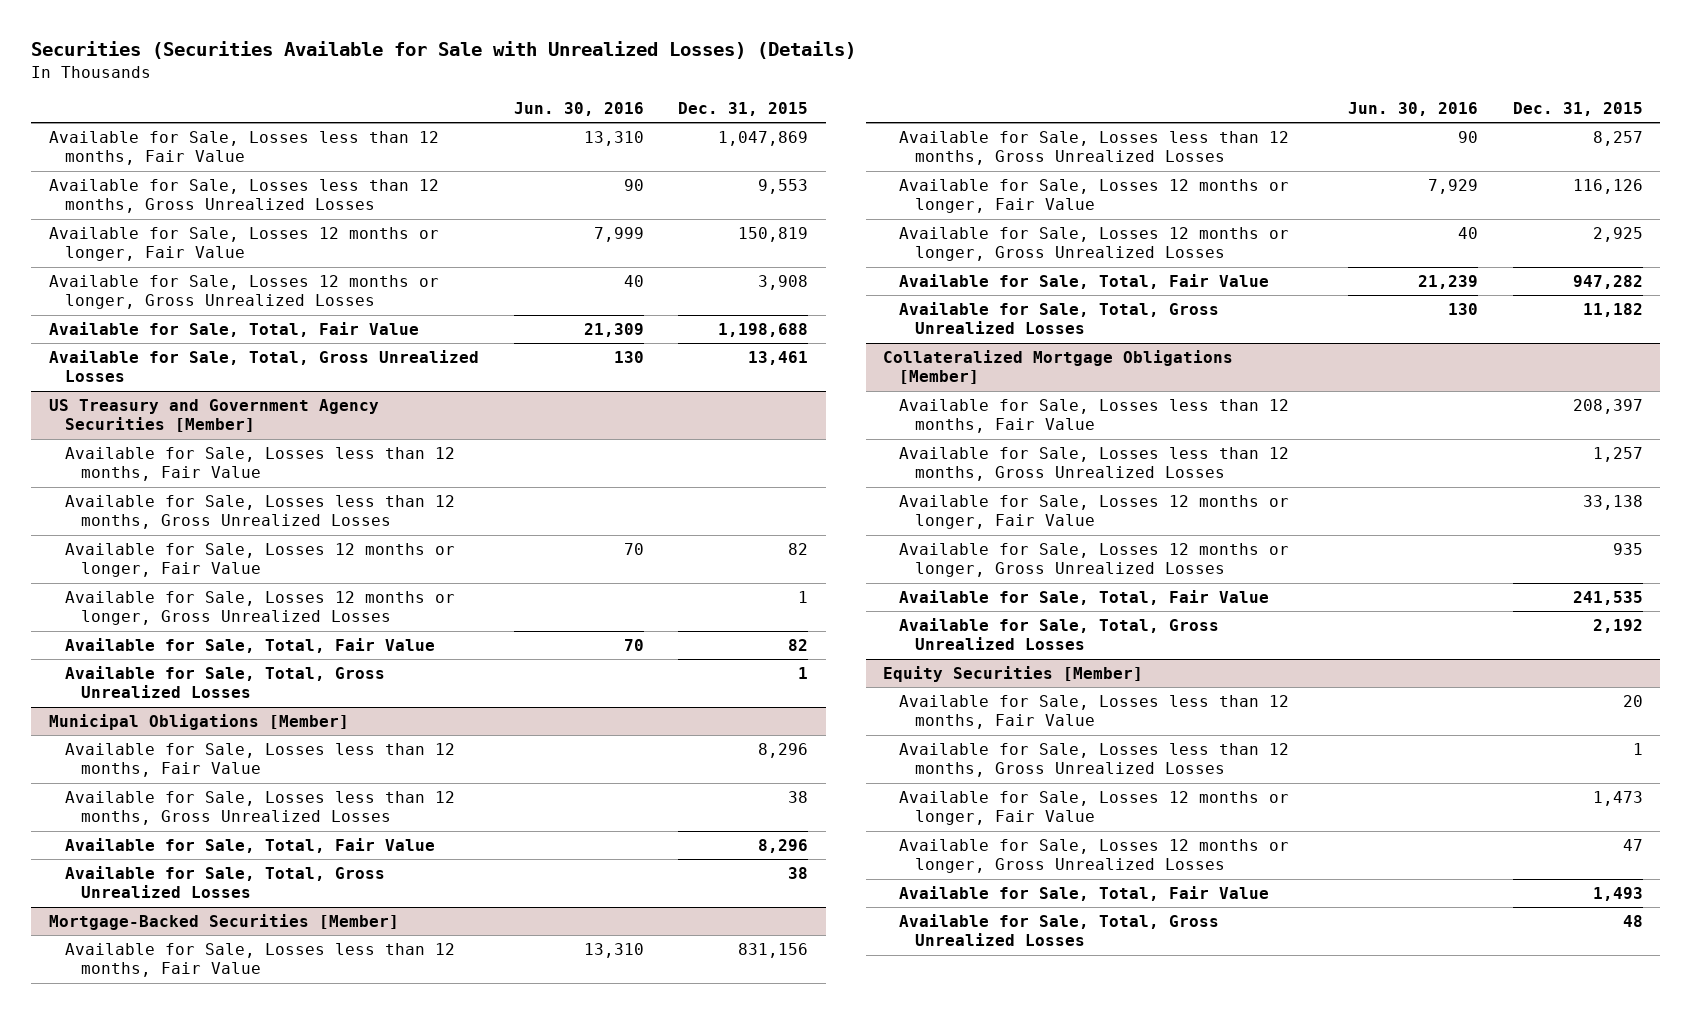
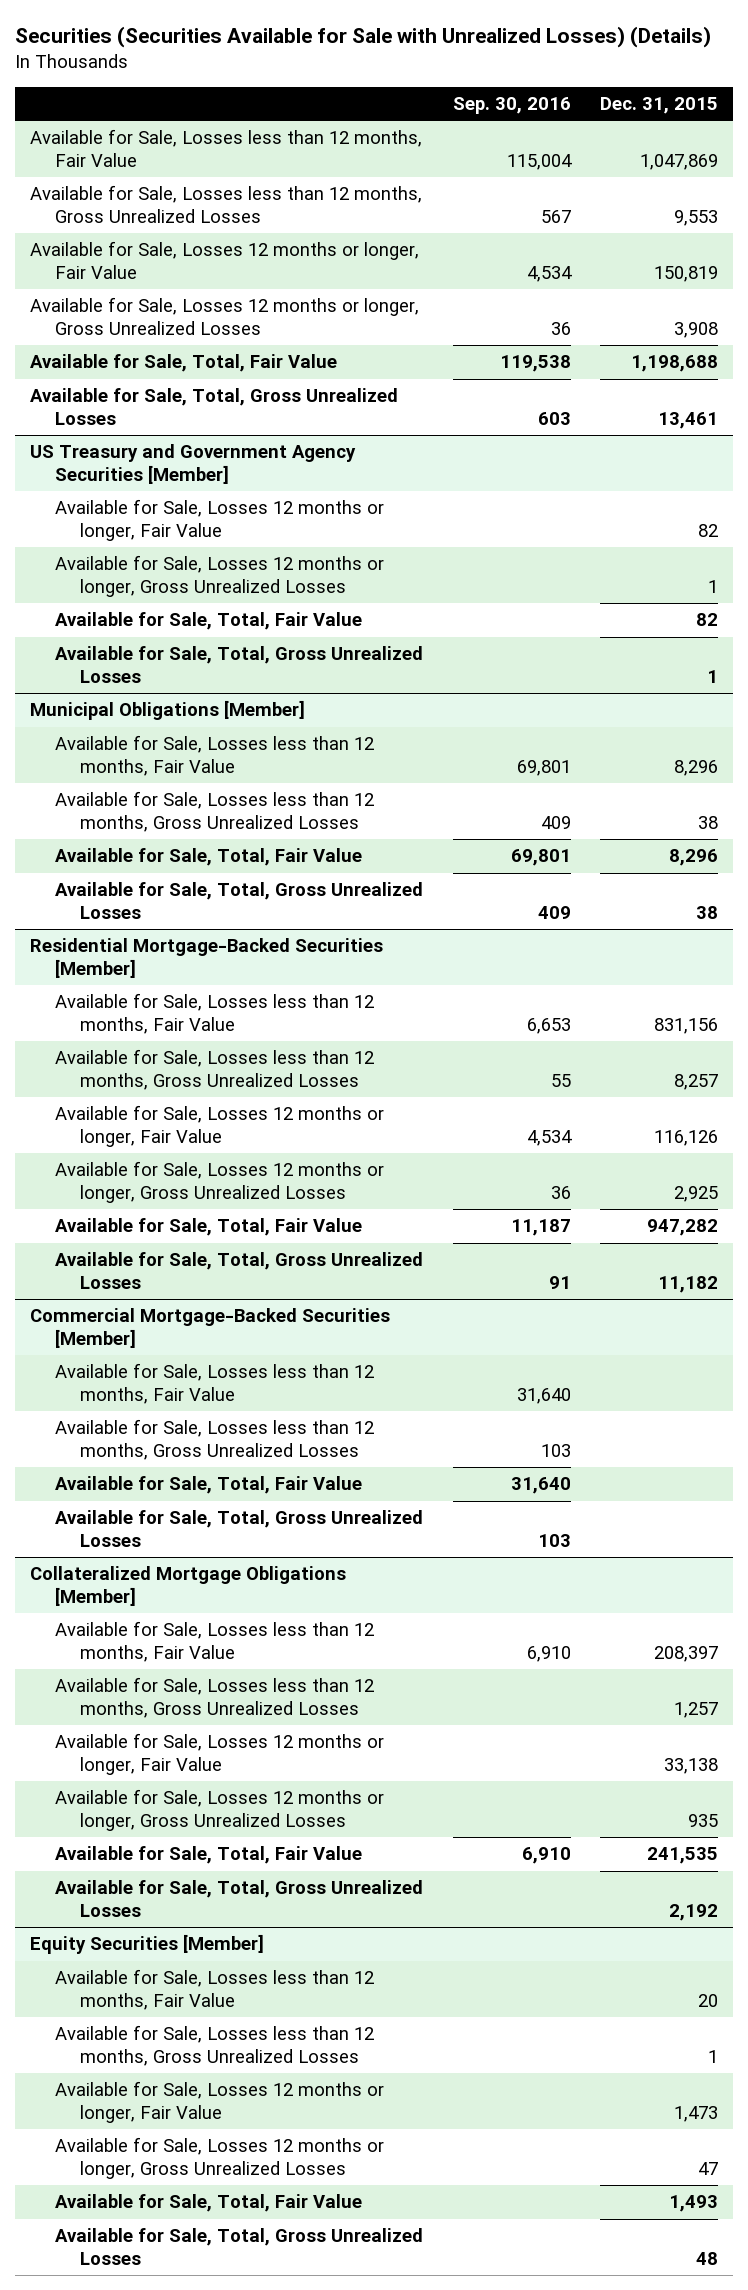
[513,101,644,116] Jun. 30, 2016 -> none
none -> [452,96,571,114] Sep. 30, 2016
[64,446,455,482] Available for Sale, Losses less than 12 months, Fair Value -> none
[64,494,455,530] Available for Sale, Losses less than 12 months, Gross Unrealized Losses -> none
[48,913,399,930] Mortgage-Backed Securities [Member] -> [29,938,383,978] Residential Mortgage-Backed Securities [Member]
none -> [29,1308,390,1348] Commercial Mortgage-Backed Securities [Member]
none -> [54,1363,374,1404] Available for Sale, Losses less than 12 months, Fair Value
none -> [54,1419,374,1460] Available for Sale, Losses less than 12 months, Gross Unrealized Losses
none -> [54,1476,362,1495] Available for Sale, Total, Fair Value
none -> [54,1510,423,1547] Available for Sale, Total, Gross Unrealized Losses

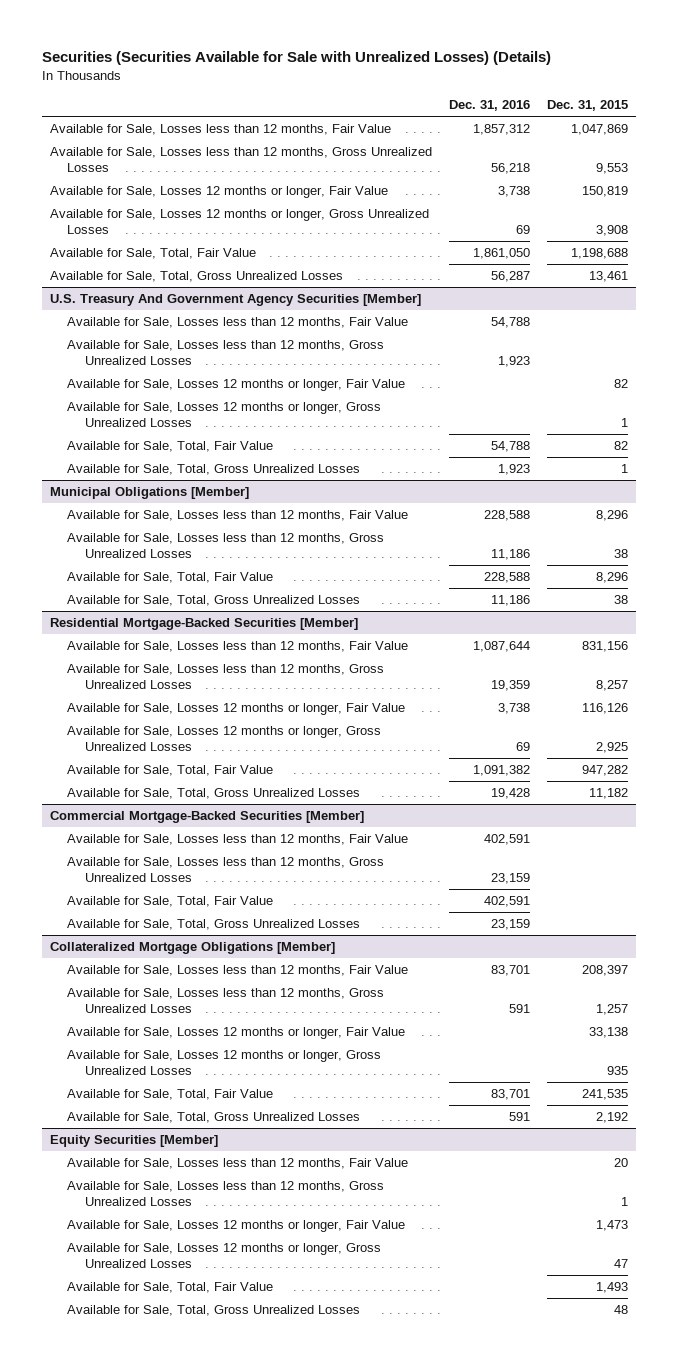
[452,96,571,114] Sep. 30, 2016 -> none
none -> [448,99,530,111] Dec. 31, 2016
[29,444,356,484] US Treasury and Government Agency Securities [Member] -> [50,294,422,307] U.S. Treasury And Government Agency Securities [Member]
none -> [67,317,409,329] Available for Sale, Losses less than 12 months, Fair Value
none -> [67,340,385,366] Available for Sale, Losses less than 12 months, Gross Unrealized Losses

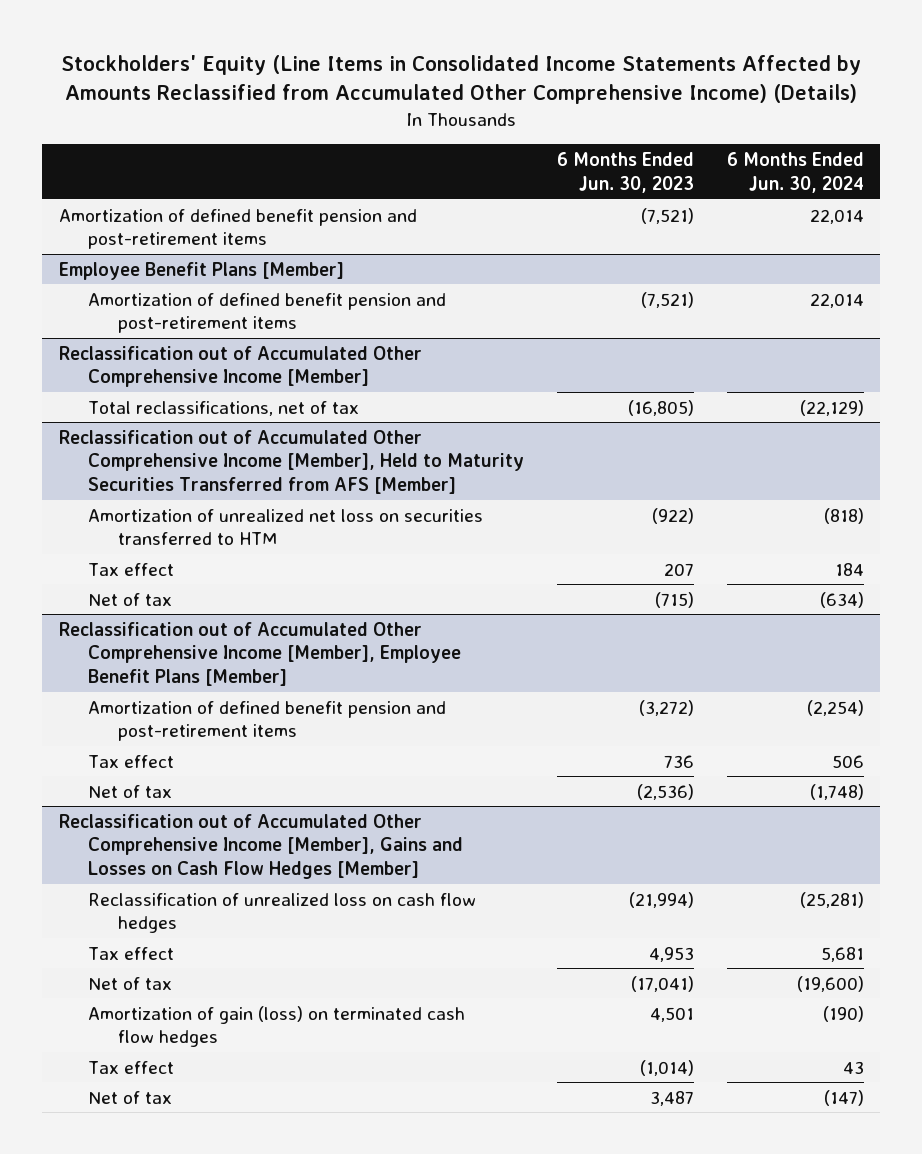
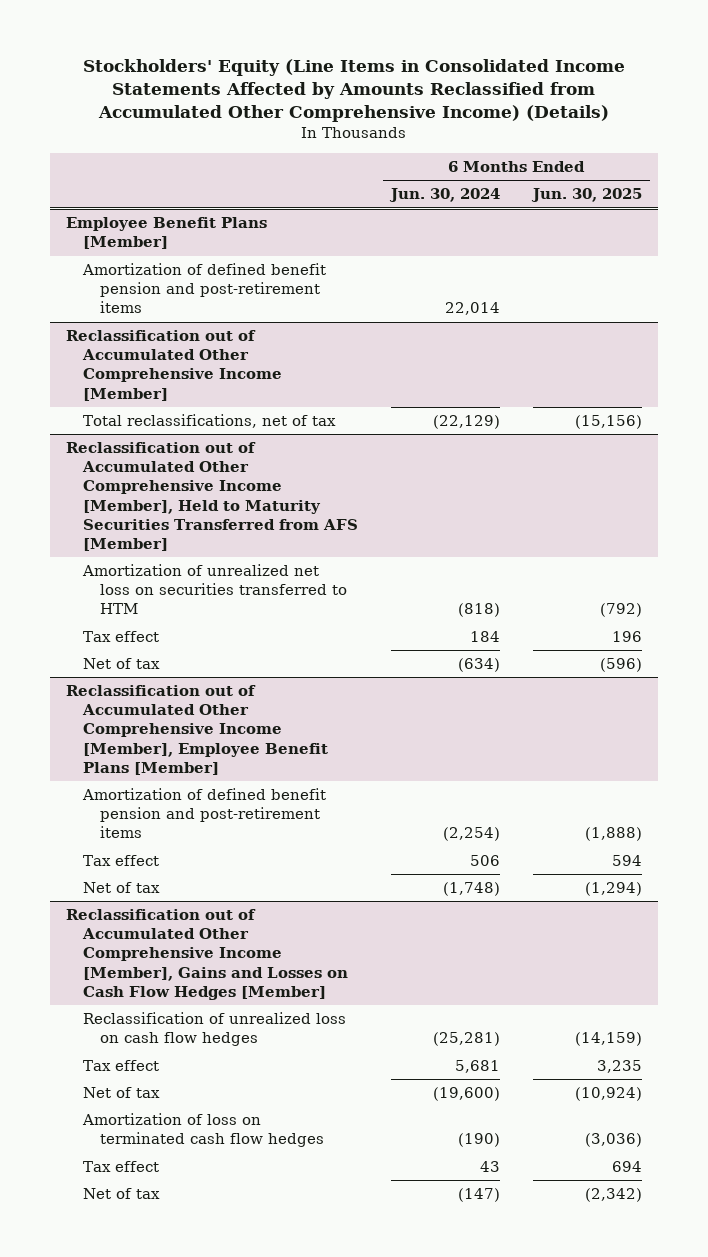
[557,152,695,193] 6 Months Ended Jun. 30, 2023 -> none
none -> [530,188,642,203] Jun. 30, 2025
[58,208,417,250] Amortization of defined benefit pension and post-retirement items -> none
[88,1005,466,1048] Amortization of gain (loss) on terminated cash flow hedges -> [81,1113,324,1148] Amortization of loss on terminated cash flow hedges

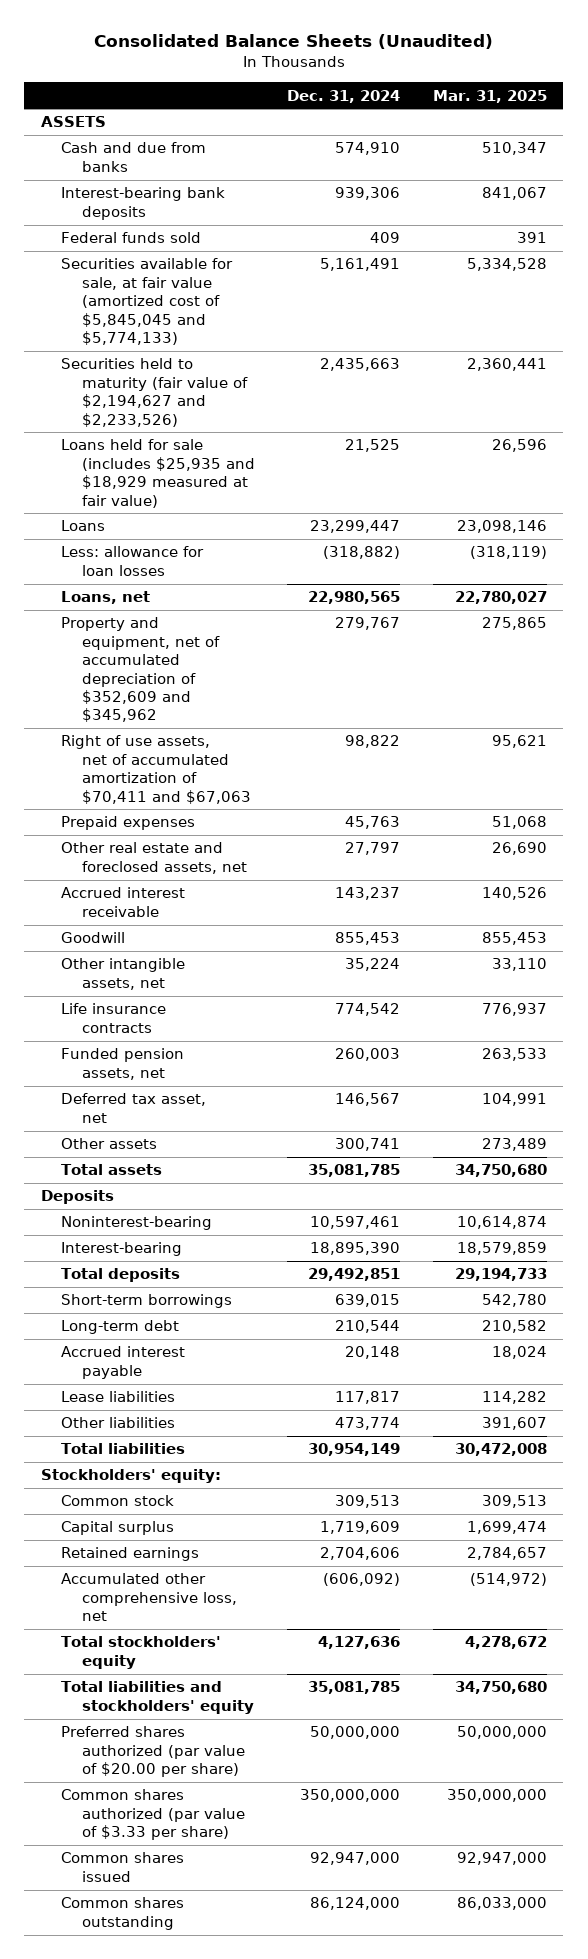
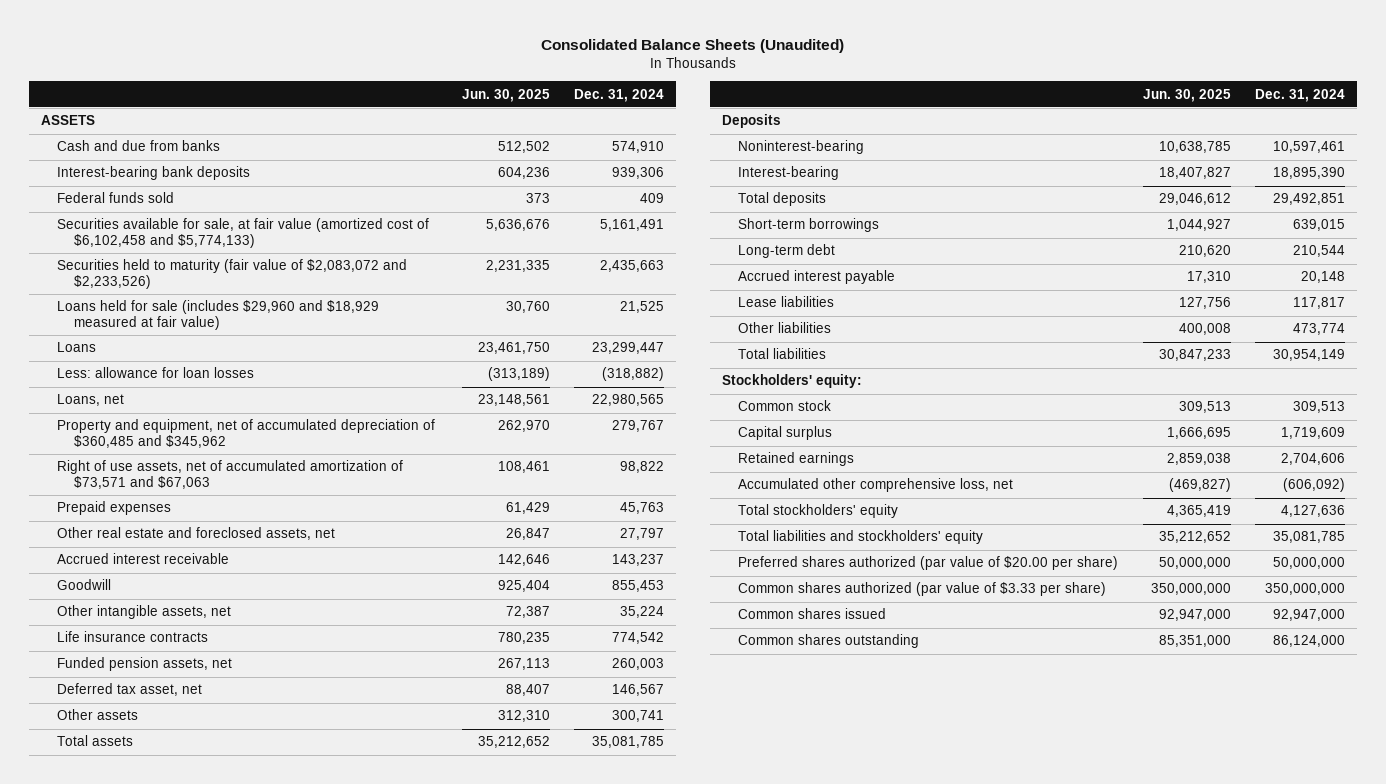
[432,89,547,103] Mar. 31, 2025 -> none
none -> [461,88,550,102] Jun. 30, 2025
[61,258,234,346] Securities available for sale, at fair value (amortized cost of $5,845,045 and $5,774,133) -> [57,218,430,249] Securities available for sale, at fair value (amortized cost of $6,102,458 and $5,774,133)
[61,358,248,427] Securities held to maturity (fair value of $2,194,627 and $2,233,526) -> [57,259,408,290] Securities held to maturity (fair value of $2,083,072 and $2,233,526)
[61,439,255,508] Loans held for sale (includes $25,935 and $18,929 measured at fair value) -> [57,300,380,331] Loans held for sale (includes $29,960 and $18,929 measured at fair value)
[61,617,220,723] Property and equipment, net of accumulated depreciation of $352,609 and $345,962 -> [57,419,436,449] Property and equipment, net of accumulated depreciation of $360,485 and $345,962
[61,735,251,804] Right of use assets, net of accumulated amortization of $70,411 and $67,063 -> [57,460,404,490] Right of use assets, net of accumulated amortization of $73,571 and $67,063

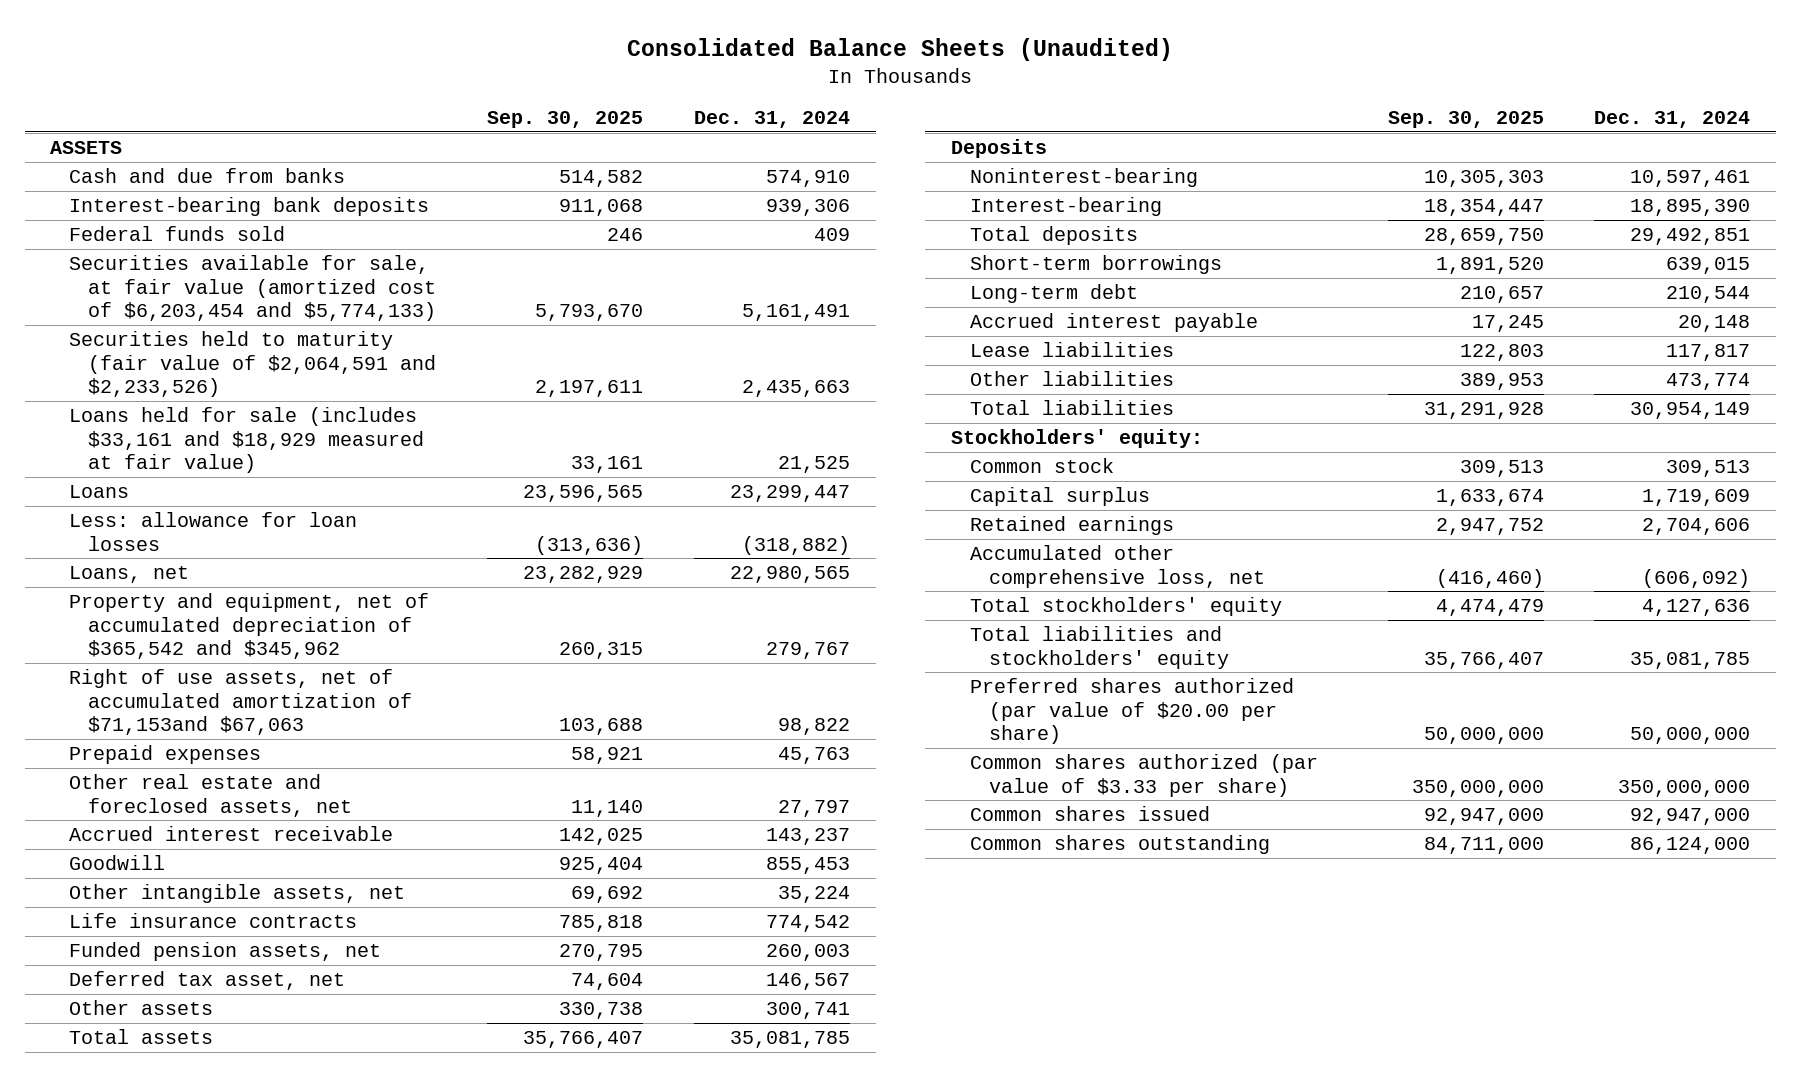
[461,88,550,102] Jun. 30, 2025 -> none
none -> [487,110,644,128] Sep. 30, 2025
[57,218,430,249] Securities available for sale, at fair value (amortized cost of $6,102,458 and $5,774,133) -> [69,254,437,322] Securities available for sale, at fair value (amortized cost of $6,203,454 and $5,774,133)
[57,259,408,290] Securities held to maturity (fair value of $2,083,072 and $2,233,526) -> [69,330,437,398] Securities held to maturity (fair value of $2,064,591 and $2,233,526)
[57,300,380,331] Loans held for sale (includes $29,960 and $18,929 measured at fair value) -> [69,406,425,474] Loans held for sale (includes $33,161 and $18,929 measured at fair value)
[57,419,436,449] Property and equipment, net of accumulated depreciation of $360,485 and $345,962 -> [69,592,430,660] Property and equipment, net of accumulated depreciation of $365,542 and $345,962
[57,460,404,490] Right of use assets, net of accumulated amortization of $73,571 and $67,063 -> [69,668,413,736] Right of use assets, net of accumulated amortization of $71,153and $67,063

